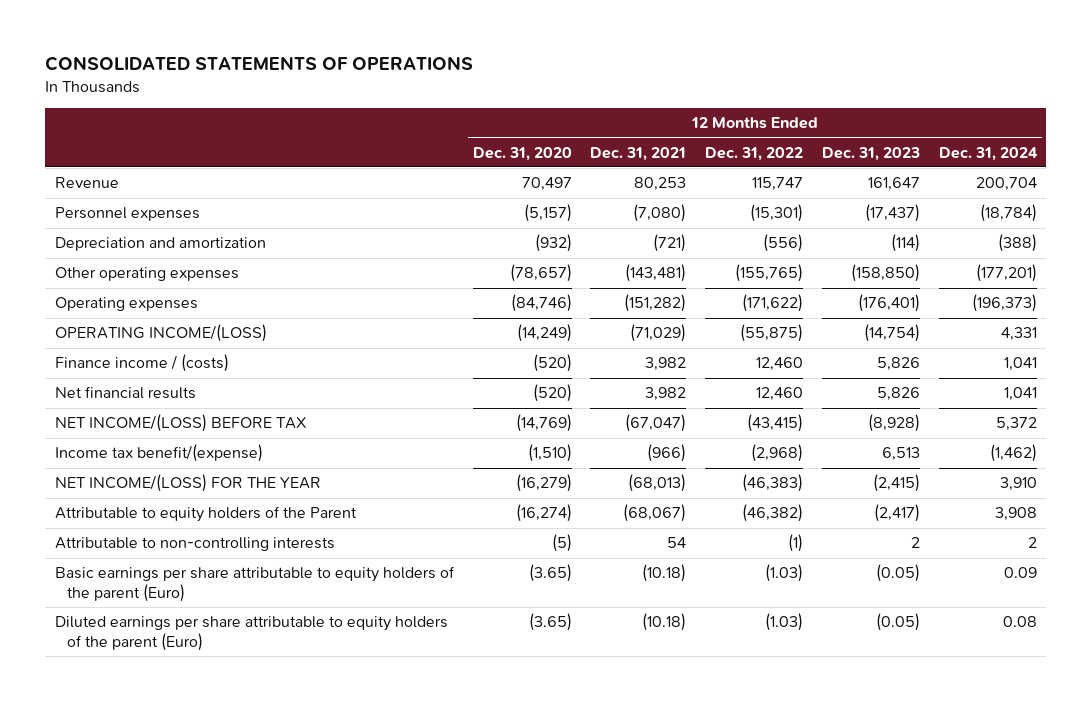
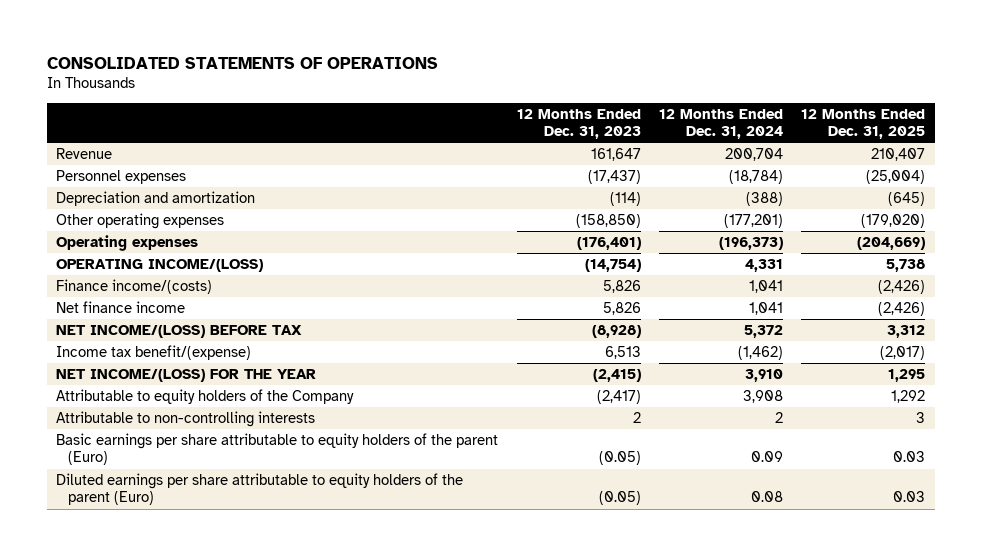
[472,146,572,161] Dec. 31, 2020 -> none
[590,146,687,161] Dec. 31, 2021 -> none
[705,146,804,161] Dec. 31, 2022 -> none
none -> [801,108,926,140] 12 Months Ended Dec. 31, 2025
[54,354,229,373] Finance income / (costs) -> [56,279,213,295] Finance income/(costs)
[54,386,196,400] Net financial results -> [56,301,186,314] Net finance income
[54,506,357,523] Attributable to equity holders of the Parent -> [56,389,355,405] Attributable to equity holders of the Company

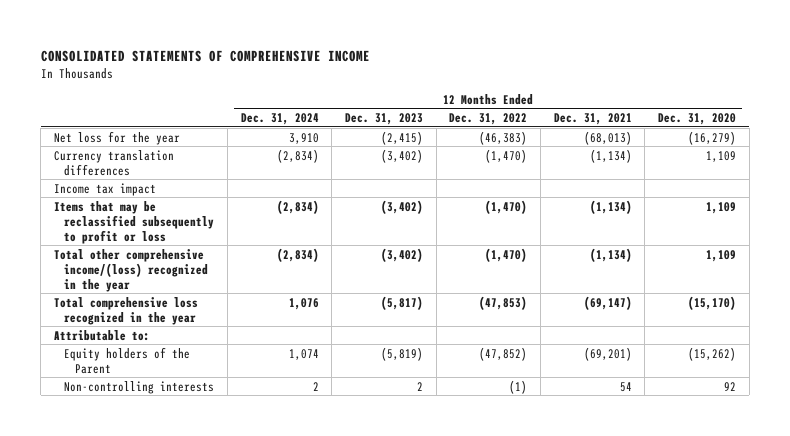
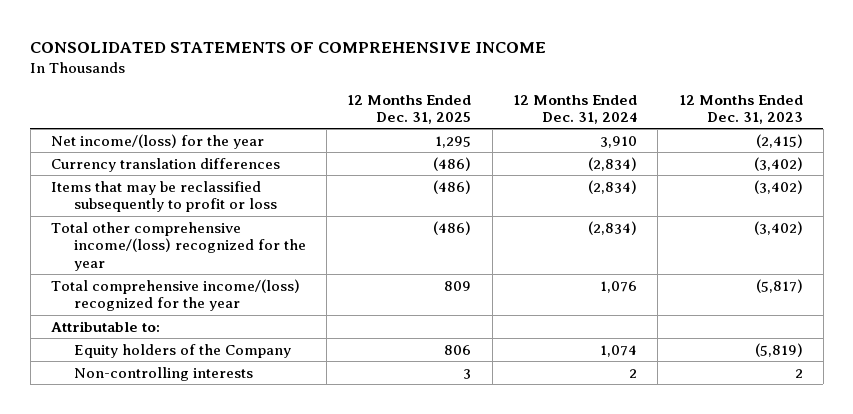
[449,113,528,126] Dec. 31, 2022 -> none
[553,113,632,126] Dec. 31, 2021 -> none
[657,113,736,126] Dec. 31, 2020 -> none
none -> [347,94,472,124] 12 Months Ended Dec. 31, 2025
[53,130,180,145] Net loss for the year -> [50,133,264,149] Net income/(loss) for the year
[53,182,156,196] Income tax impact -> none
[53,248,209,292] Total other comprehensive income/(loss) recognized in the year -> [50,221,306,271] Total other comprehensive income/(loss) recognized for the year
[53,296,198,325] Total comprehensive loss recognized in the year -> [50,278,300,312] Total comprehensive income/(loss) recognized for the year
[64,346,191,374] Equity holders of the Parent -> [73,343,291,358] Equity holders of the Company

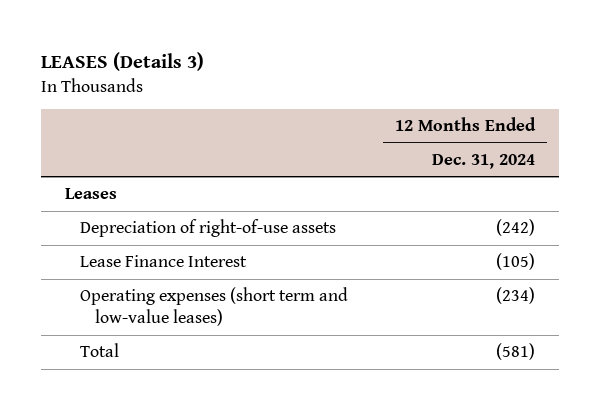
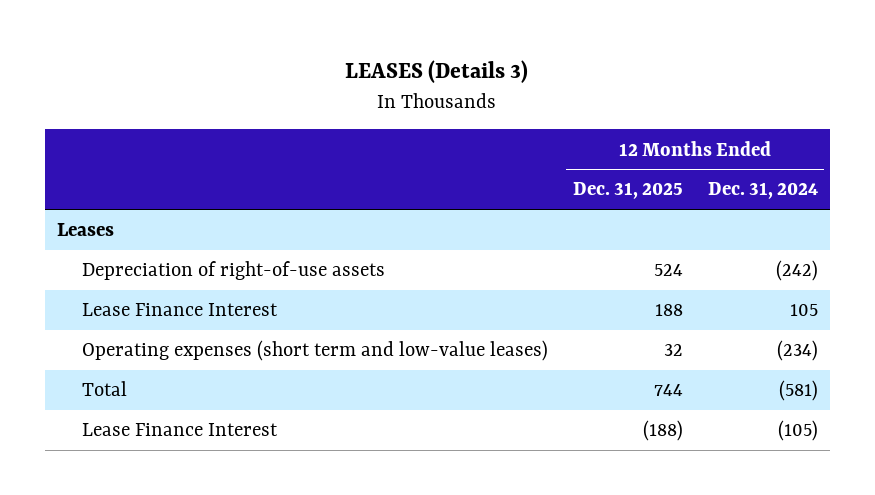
none -> [572,182,683,200] Dec. 31, 2025
none -> [81,303,278,317] Lease Finance Interest
[79,255,247,268] Lease Finance Interest -> [81,423,278,437] Lease Finance Interest

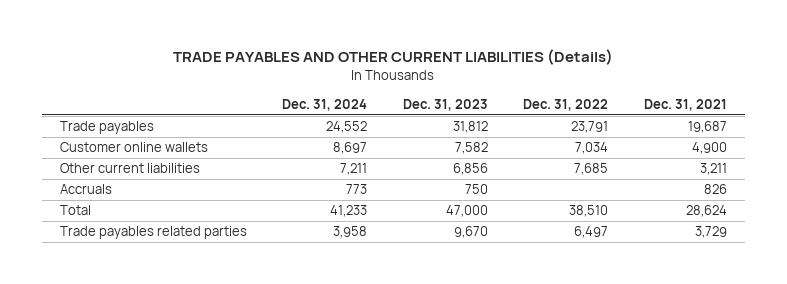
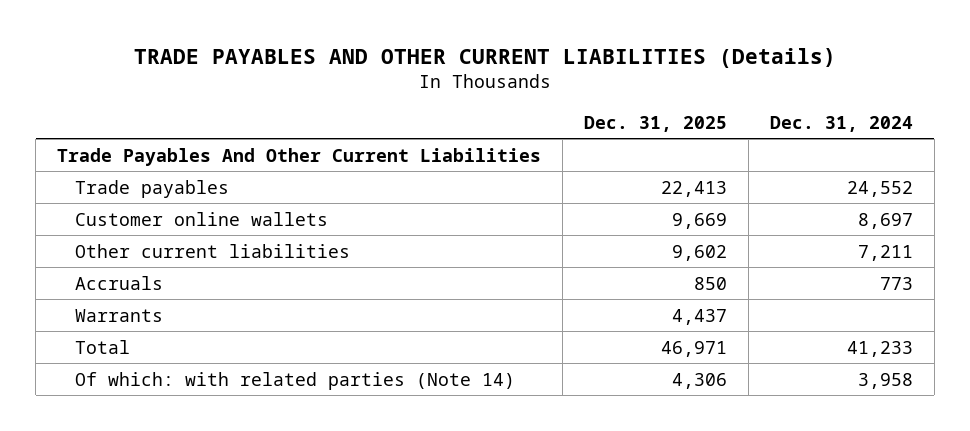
[402,98,488,111] Dec. 31, 2023 -> none
[523,98,609,111] Dec. 31, 2022 -> none
[643,98,727,111] Dec. 31, 2021 -> none
none -> [583,115,727,132] Dec. 31, 2025
none -> [56,147,541,166] Trade Payables And Other Current Liabilities
none -> [75,308,164,322] Warrants
[59,226,247,240] Trade payables related parties -> [75,371,516,390] Of which: with related parties (Note 14)

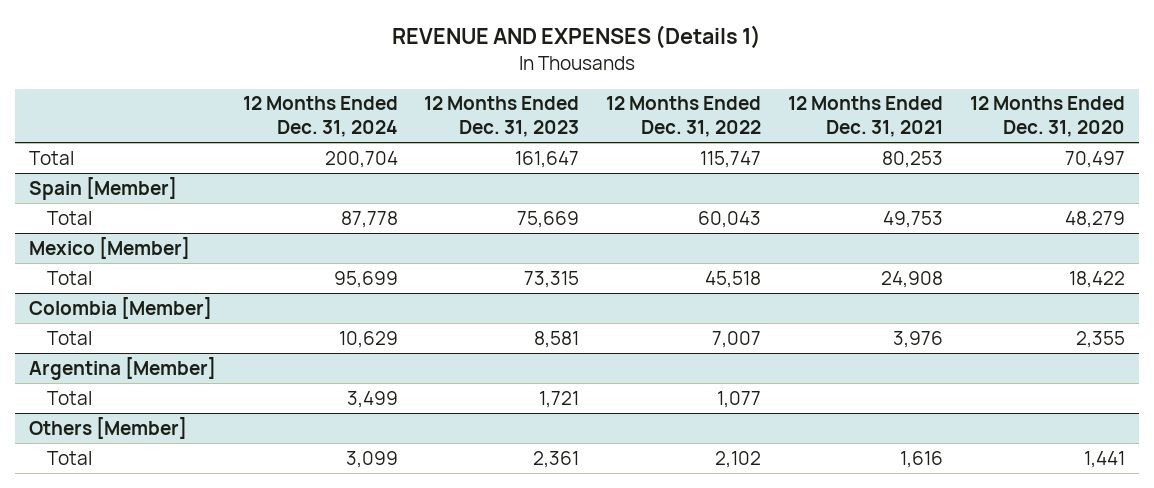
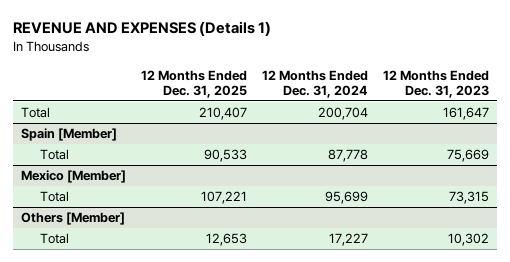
[606,96,762,138] 12 Months Ended Dec. 31, 2022 -> none
[788,96,944,138] 12 Months Ended Dec. 31, 2021 -> none
[970,96,1126,138] 12 Months Ended Dec. 31, 2020 -> none
none -> [140,69,247,98] 12 Months Ended Dec. 31, 2025
[28,296,212,319] Colombia [Member] -> none
[46,330,92,345] Total -> none
[28,356,216,380] Argentina [Member] -> none
[46,390,92,405] Total -> none
[345,450,398,468] 3,099 -> [328,233,368,247] 17,227
[533,450,580,468] 2,361 -> [447,233,489,247] 10,302

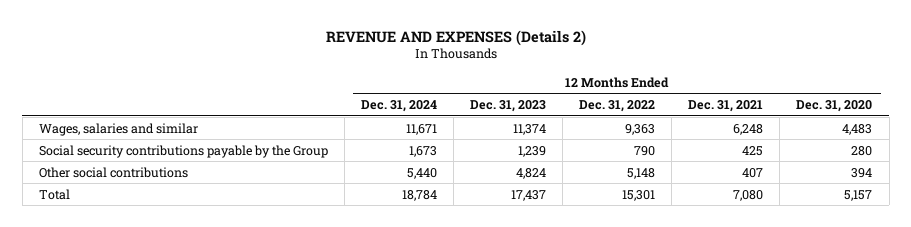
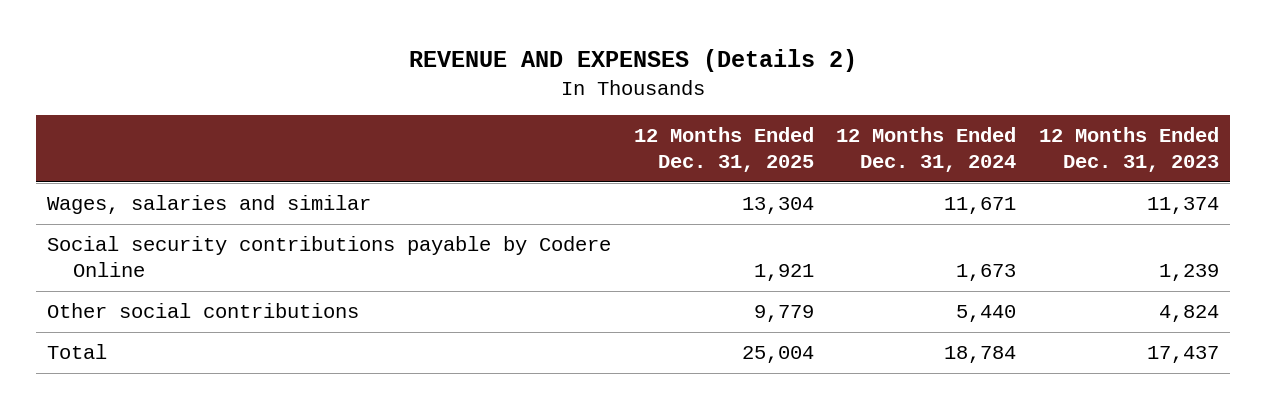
[579,100,656,113] Dec. 31, 2022 -> none
[688,100,764,113] Dec. 31, 2021 -> none
[796,100,873,113] Dec. 31, 2020 -> none
none -> [633,127,814,172] 12 Months Ended Dec. 31, 2025
[38,144,328,158] Social security contributions payable by the Group -> [47,236,612,277] Social security contributions payable by Codere Online

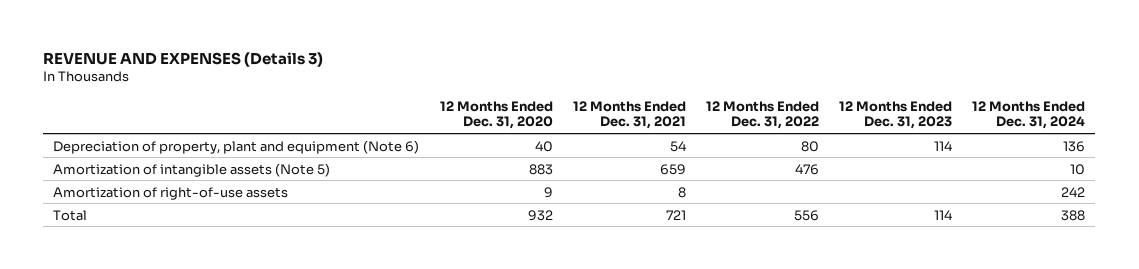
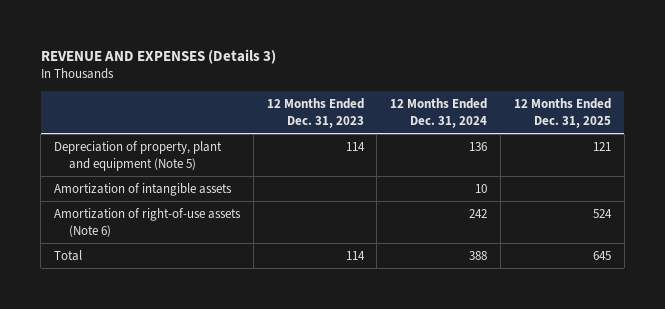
[439,100,553,130] 12 Months Ended Dec. 31, 2020 -> none
[572,100,686,130] 12 Months Ended Dec. 31, 2021 -> none
[705,100,819,130] 12 Months Ended Dec. 31, 2022 -> none
none -> [513,98,611,128] 12 Months Ended Dec. 31, 2025
[53,139,420,154] Depreciation of property, plant and equipment (Note 6) -> [54,140,223,171] Depreciation of property, plant and equipment (Note 5)
[53,162,331,177] Amortization of intangible assets (Note 5) -> [54,182,233,196] Amortization of intangible assets
[53,186,289,200] Amortization of right-of-use assets -> [54,207,242,237] Amortization of right-of-use assets (Note 6)

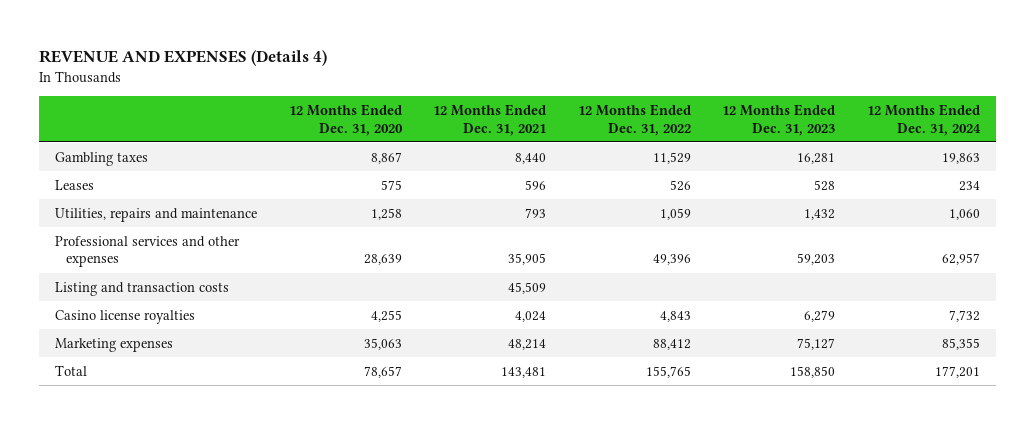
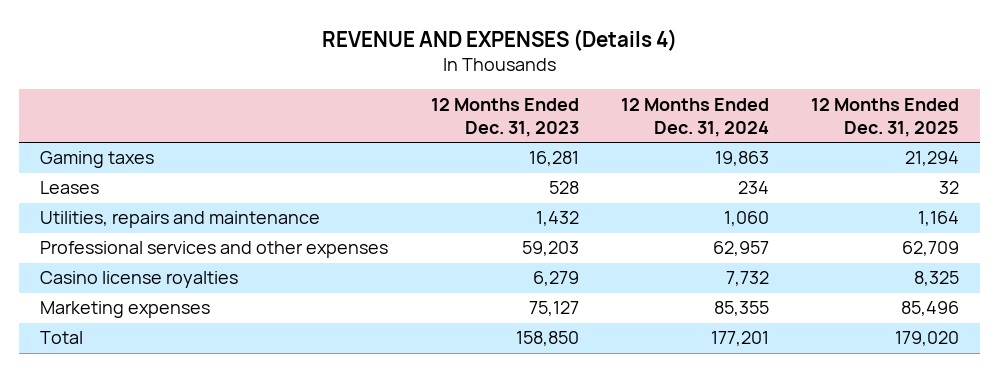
[288,103,403,136] 12 Months Ended Dec. 31, 2020 -> none
[433,103,547,136] 12 Months Ended Dec. 31, 2021 -> none
[577,103,691,136] 12 Months Ended Dec. 31, 2022 -> none
none -> [811,97,960,137] 12 Months Ended Dec. 31, 2025
[55,151,149,166] Gambling taxes -> [40,151,155,169] Gaming taxes
[55,281,230,296] Listing and transaction costs -> none

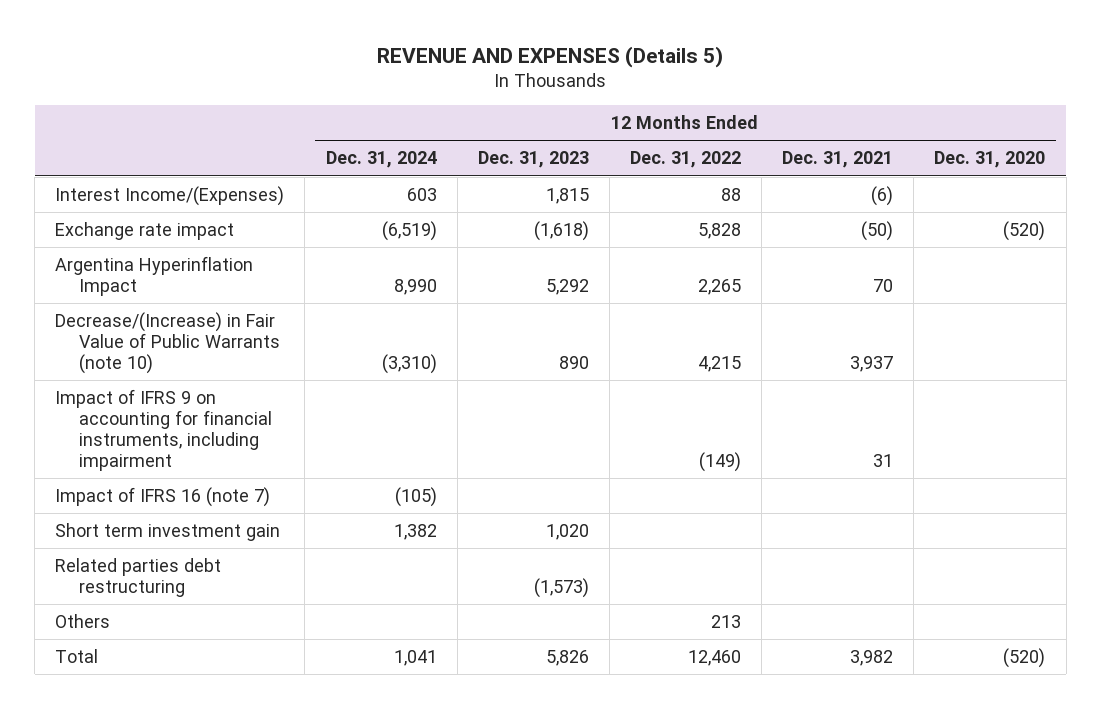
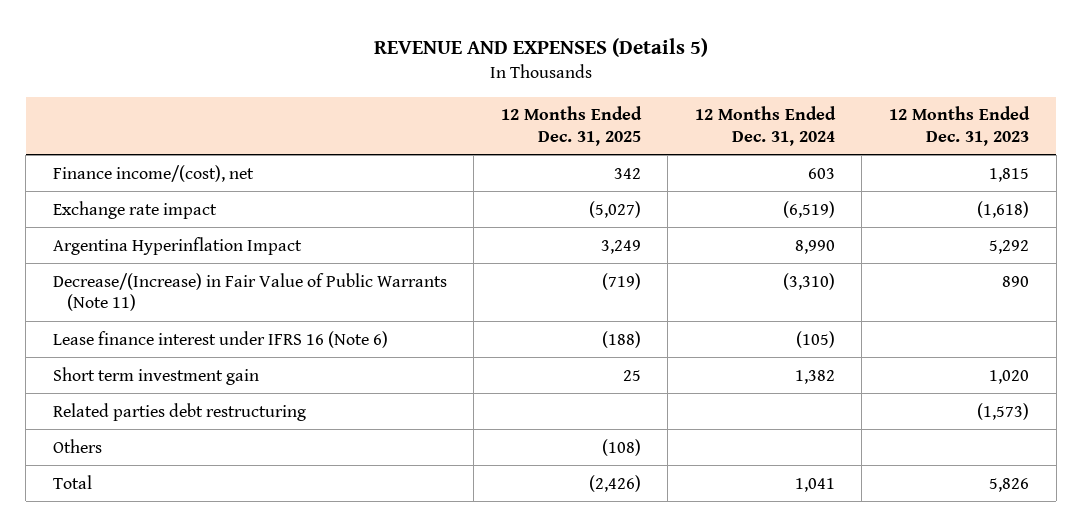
[629,151,741,169] Dec. 31, 2022 -> none
[782,151,894,169] Dec. 31, 2021 -> none
[934,151,1046,169] Dec. 31, 2020 -> none
none -> [500,106,642,146] 12 Months Ended Dec. 31, 2025
[55,185,285,206] Interest Income/(Expenses) -> [52,164,254,182] Finance income/(cost), net
[55,388,273,471] Impact of IFRS 9 on accounting for financial instruments, including impairment -> none
[55,486,271,507] Impact of IFRS 16 (note 7) -> none
[55,311,281,374] Decrease/(Increase) in Fair Value of Public Warrants (note 10) -> [52,272,447,312] Decrease/(Increase) in Fair Value of Public Warrants (Note 11)
none -> [52,330,388,348] Lease finance interest under IFRS 16 (Note 6)

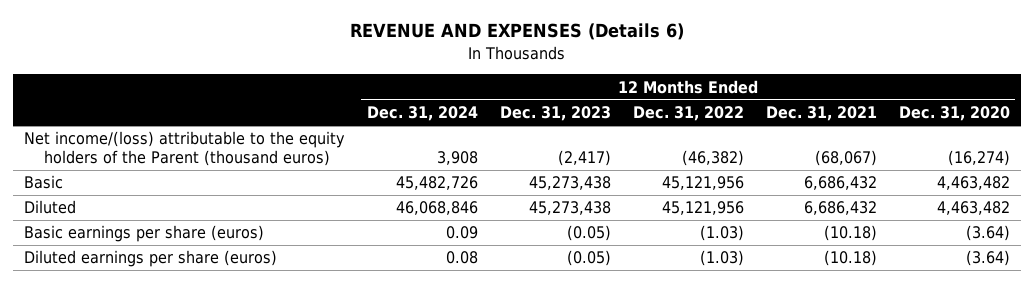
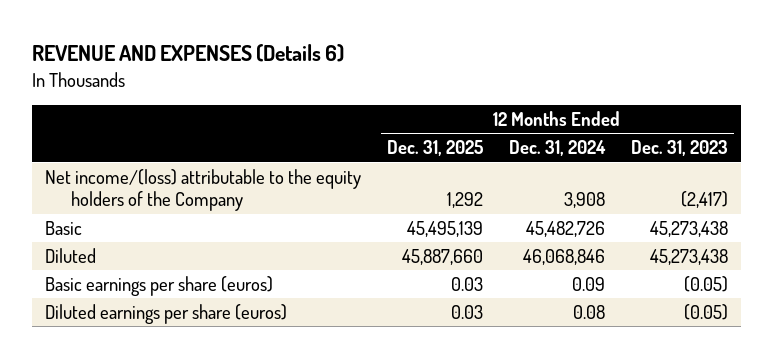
[632,106,744,122] Dec. 31, 2022 -> none
[765,106,877,122] Dec. 31, 2021 -> none
[898,106,1010,122] Dec. 31, 2020 -> none
none -> [387,140,484,157] Dec. 31, 2025
[23,131,345,167] Net income/(loss) attributable to the equity holders of the Parent (thousand euros) -> [45,168,362,212] Net income/(loss) attributable to the equity holders of the Company

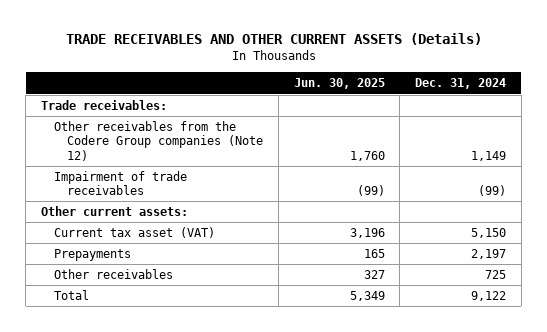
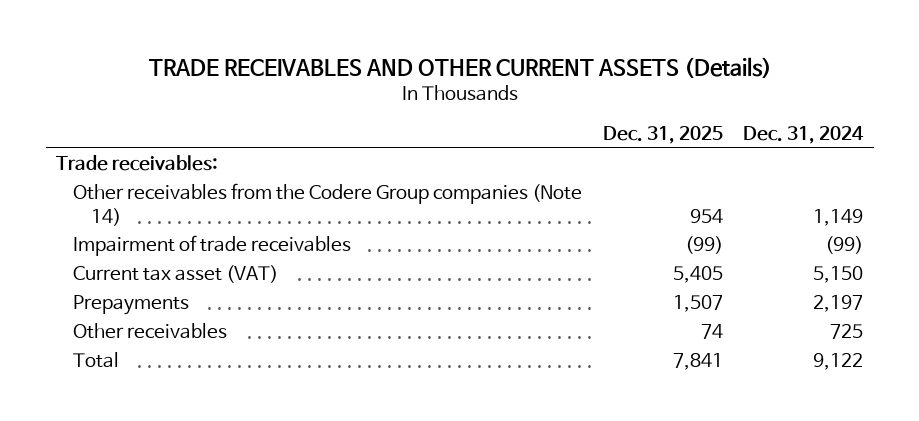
[293,78,385,90] Jun. 30, 2025 -> none
none -> [602,125,723,144] Dec. 31, 2025
[54,120,264,161] Other receivables from the Codere Group companies (Note 12) -> [73,183,583,226] Other receivables from the Codere Group companies (Note 14)
[41,205,189,216] Other current assets: -> none

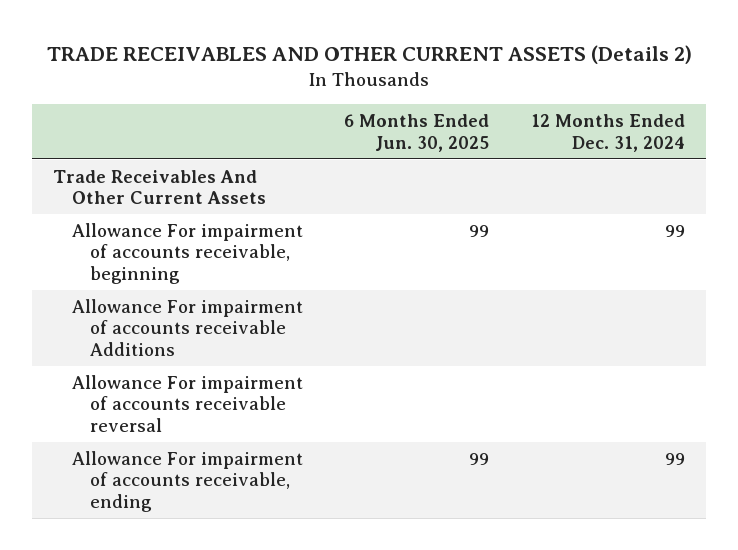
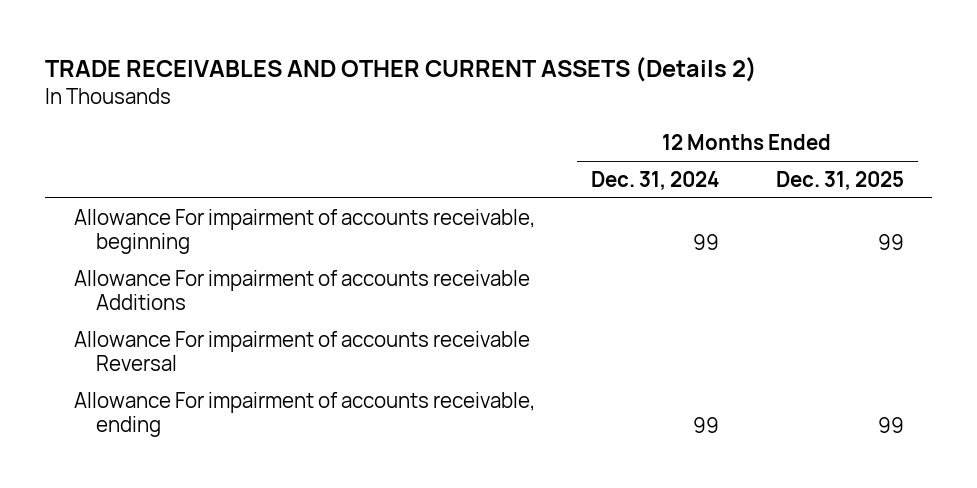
[344,113,490,152] 6 Months Ended Jun. 30, 2025 -> none
none -> [775,170,904,190] Dec. 31, 2025
[53,169,266,205] Trade Receivables And Other Current Assets -> none
[71,374,303,433] Allowance For impairment of accounts receivable reversal -> [73,330,530,372] Allowance For impairment of accounts receivable Reversal

